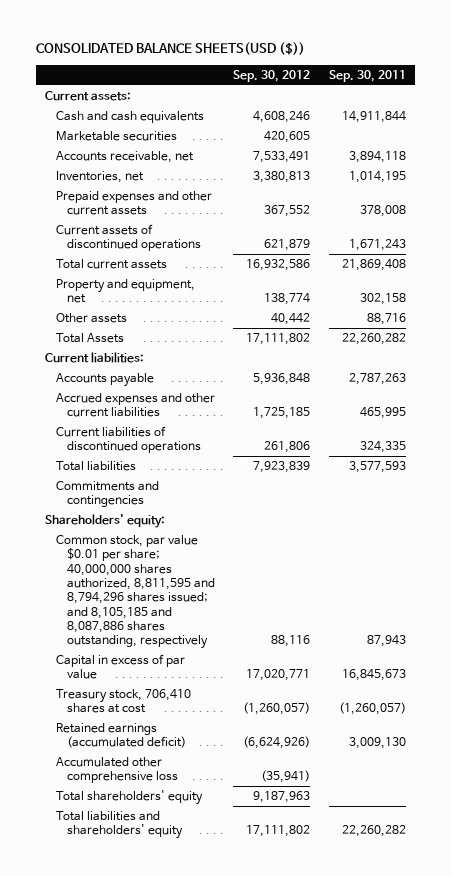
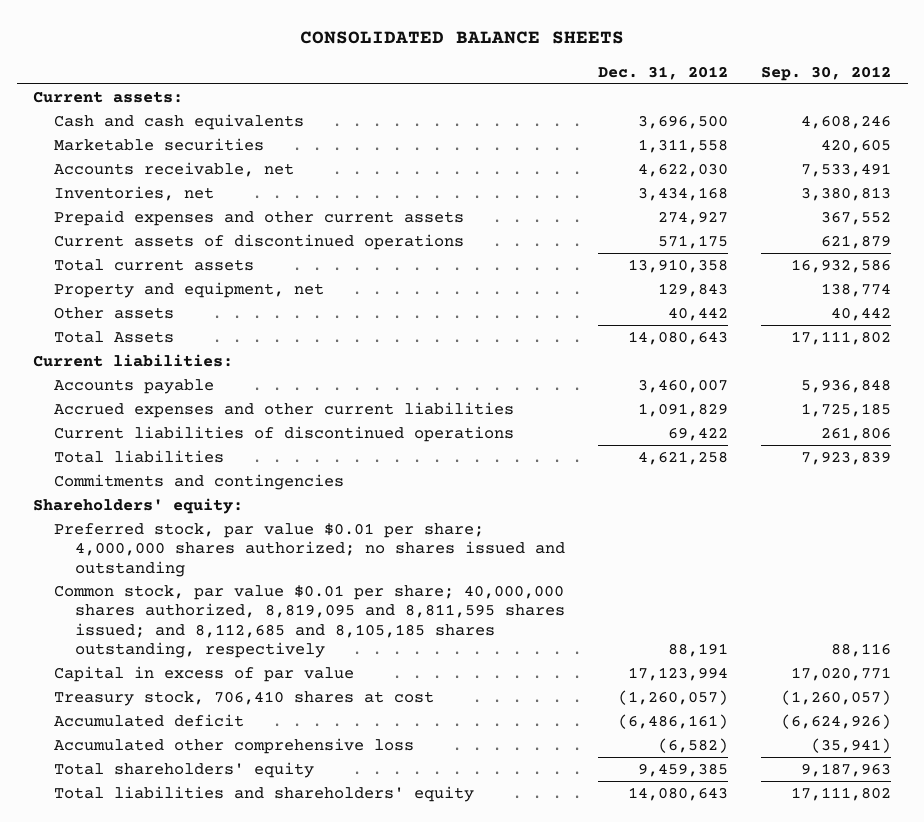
[35,42,305,56] CONSOLIDATED BALANCE SHEETS(USD ($)) -> [300,31,625,45] CONSOLIDATED BALANCE SHEETS
[328,70,406,83] Sep. 30, 2011 -> none
none -> [598,65,729,80] Dec. 31, 2012
none -> [54,522,566,577] Preferred stock, par value $0.01 per share; 4,000,000 shares authorized; no shares issued and outstanding
[55,535,215,650] Common stock, par value $0.01 per share; 40,000,000 shares authorized, 8,811,595 and 8,794,296 shares issued; and 8,105,185 and 8,087,886 shares outstanding, respectively -> [54,584,566,658] Common stock, par value $0.01 per share; 40,000,000 shares authorized, 8,819,095 and 8,811,595 shares issued; and 8,112,685 and 8,105,185 shares outstanding, respectively
[55,723,186,749] Retained earnings (accumulated deficit) -> [54,713,245,727] Accumulated deficit

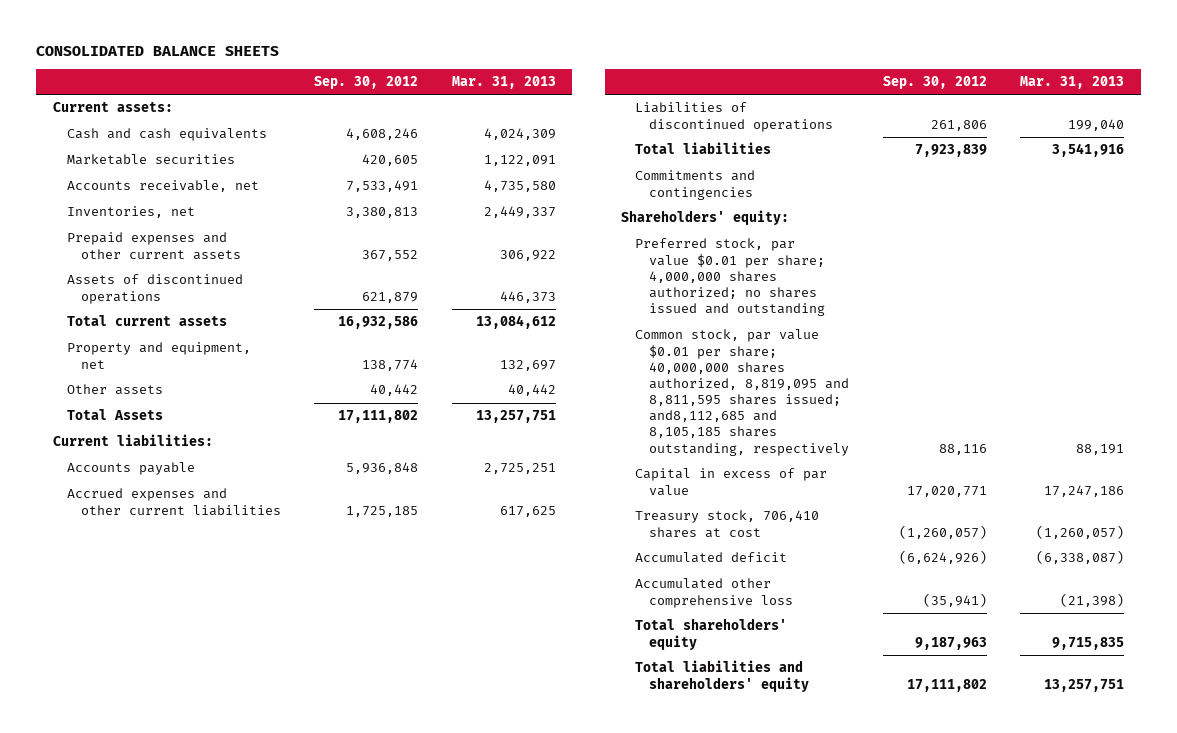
[598,65,729,80] Dec. 31, 2012 -> none
none -> [451,75,556,89] Mar. 31, 2013
[54,233,465,250] Current assets of discontinued operations -> [66,274,243,304] Assets of discontinued operations
[54,425,515,442] Current liabilities of discontinued operations -> [635,102,834,132] Liabilities of discontinued operations
[54,584,566,658] Common stock, par value $0.01 per share; 40,000,000 shares authorized, 8,819,095 and 8,811,595 shares issued; and 8,112,685 and 8,105,185 shares outstanding, respectively -> [635,329,850,456] Common stock, par value $0.01 per share; 40,000,000 shares authorized, 8,819,095 and 8,811,595 shares issued; and8,112,685 and 8,105,185 shares outstanding, respectively

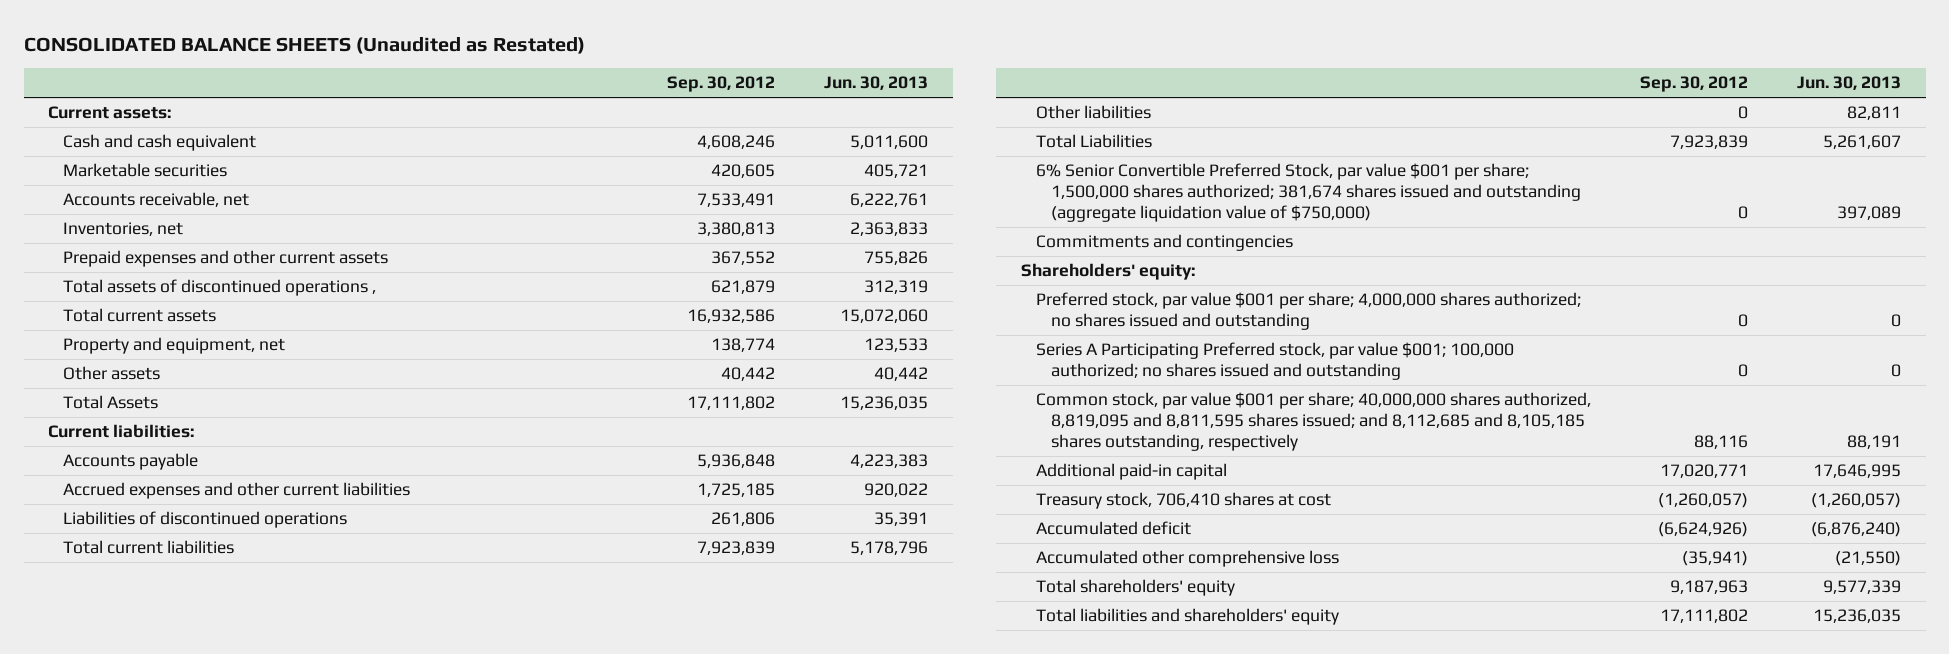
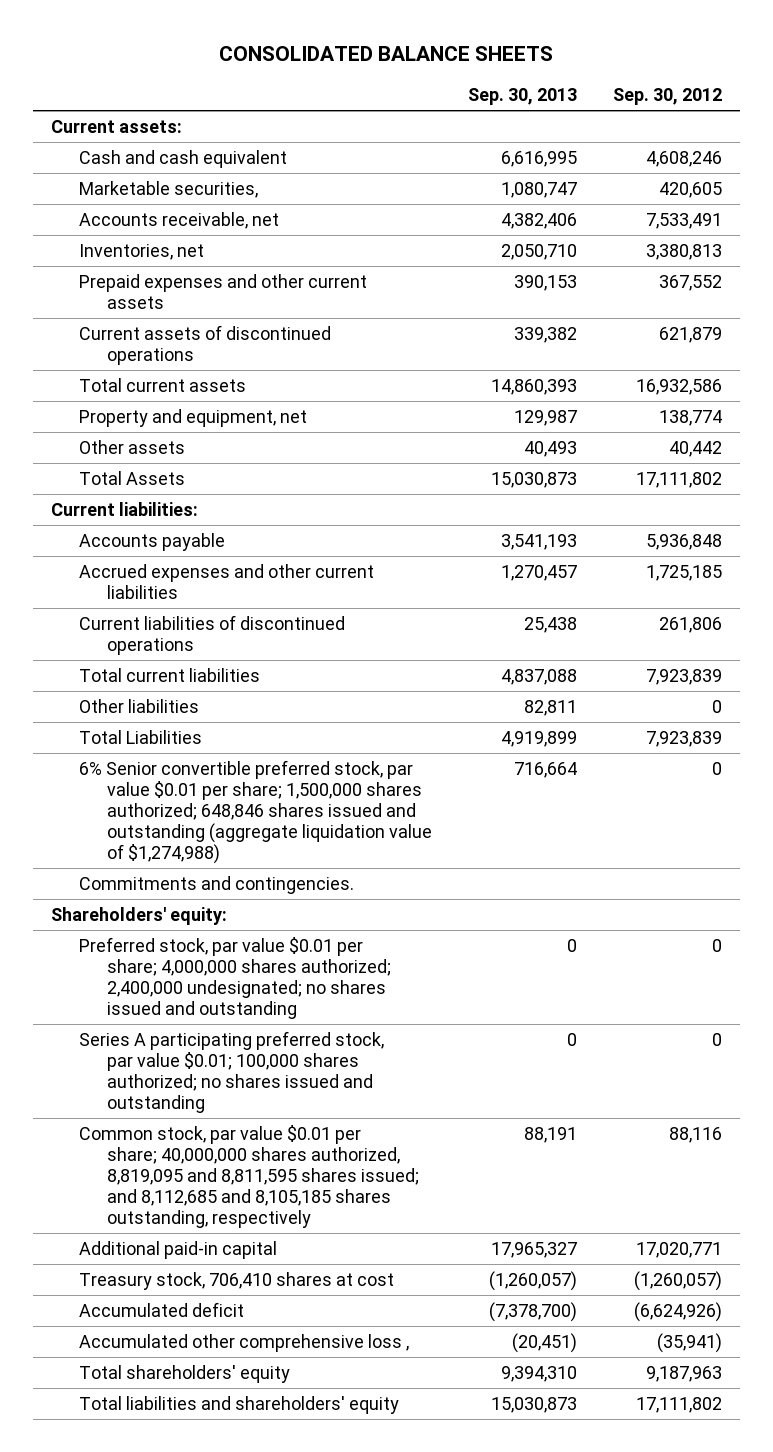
[23,36,585,54] CONSOLIDATED BALANCE SHEETS (Unaudited as Restated) -> [219,45,554,61] CONSOLIDATED BALANCE SHEETS
[824,76,929,91] Jun. 30, 2013 -> none
none -> [468,88,578,106] Sep. 30, 2013
[63,163,228,178] Marketable securities -> [78,180,258,198] Marketable securities,
[63,279,377,297] Total assets of discontinued operations , -> [78,324,331,365] Current assets of discontinued operations
[63,511,348,529] Liabilities of discontinued operations -> [78,614,345,655] Current liabilities of discontinued operations
[1036,163,1582,223] 6% Senior Convertible Preferred Stock, par value $001 per share; 1,500,000 shares authorized; 381,674 shares issued and outstanding (aggregate liquidation value of $750,000) -> [78,759,432,864] 6% Senior convertible preferred stock, par value $0.01 per share; 1,500,000 shares authorized; 648,846 shares issued and outstanding (aggregate liquidation value of $1,274,988)
[1036,234,1294,252] Commitments and contingencies -> [78,875,354,894] Commitments and contingencies.
[1036,292,1582,331] Preferred stock, par value $001 per share; 4,000,000 shares authorized; no shares issued and outstanding -> [78,936,391,1019] Preferred stock, par value $0.01 per share; 4,000,000 shares authorized; 2,400,000 undesignated; no shares issued and outstanding
[1036,342,1515,381] Series A Participating Preferred stock, par value $001; 100,000 authorized; no shares issued and outstanding -> [78,1030,384,1113] Series A participating preferred stock, par value $0.01; 100,000 shares authorized; no shares issued and outstanding
[1036,392,1592,452] Common stock, par value $001 per share; 40,000,000 shares authorized, 8,819,095 and 8,811,595 shares issued; and 8,112,685 and 8,105,185 shares outstanding, respectively -> [78,1124,419,1228] Common stock, par value $0.01 per share; 40,000,000 shares authorized, 8,819,095 and 8,811,595 shares issued; and 8,112,685 and 8,105,185 shares outstanding, respectively
[1036,550,1340,568] Accumulated other comprehensive loss -> [78,1333,409,1352] Accumulated other comprehensive loss ,

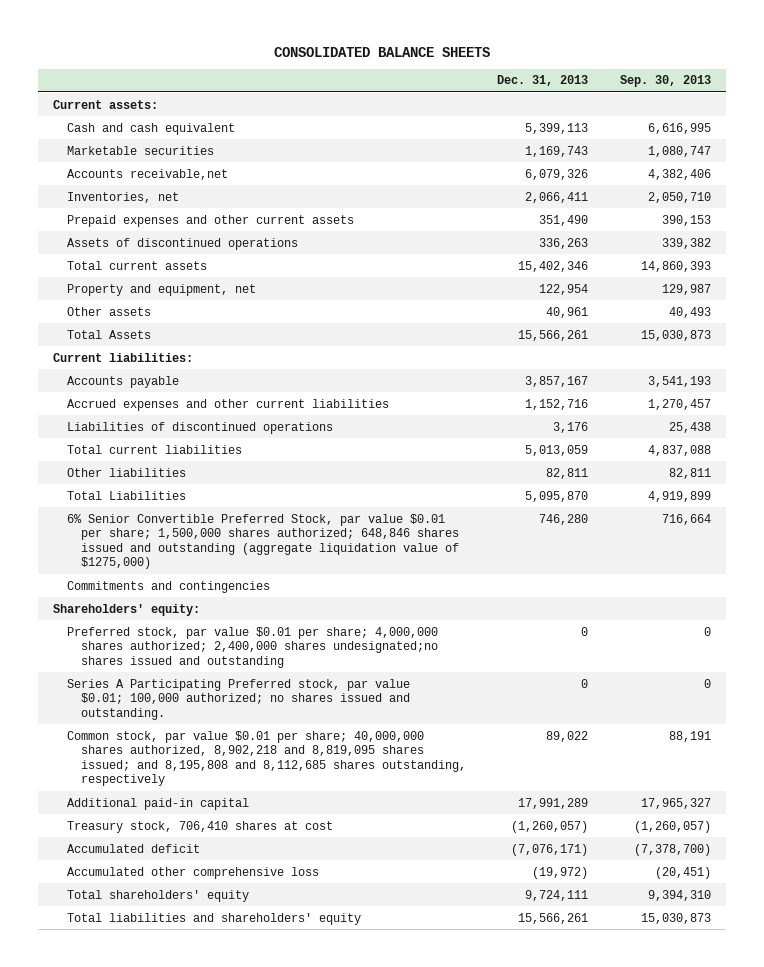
[613,88,723,106] Sep. 30, 2012 -> none
none -> [497,75,589,87] Dec. 31, 2013
[78,180,258,198] Marketable securities, -> [67,145,215,155] Marketable securities
[78,211,279,229] Accounts receivable, net -> [67,168,229,180] Accounts receivable,net
[78,324,331,365] Current assets of discontinued operations -> [67,237,299,250] Assets of discontinued operations
[78,614,345,655] Current liabilities of discontinued operations -> [67,421,334,434] Liabilities of discontinued operations
[78,759,432,864] 6% Senior convertible preferred stock, par value $0.01 per share; 1,500,000 shares authorized; 648,846 shares issued and outstanding (aggregate liquidation value of $1,274,988) -> [67,513,460,570] 6% Senior Convertible Preferred Stock, par value $0.01 per share; 1,500,000 shares authorized; 648,846 shares issued and outstanding (aggregate liquidation value of $1275,000)
[78,875,354,894] Commitments and contingencies. -> [67,580,271,593] Commitments and contingencies
[78,936,391,1019] Preferred stock, par value $0.01 per share; 4,000,000 shares authorized; 2,400,000 undesignated; no shares issued and outstanding -> [67,626,439,668] Preferred stock, par value $0.01 per share; 4,000,000 shares authorized; 2,400,000 shares undesignated;no shares issued and outstanding
[78,1030,384,1113] Series A participating preferred stock, par value $0.01; 100,000 shares authorized; no shares issued and outstanding -> [67,678,411,720] Series A Participating Preferred stock, par value $0.01; 100,000 authorized; no shares issued and outstanding.
[78,1124,419,1228] Common stock, par value $0.01 per share; 40,000,000 shares authorized, 8,819,095 and 8,811,595 shares issued; and 8,112,685 and 8,105,185 shares outstanding, respectively -> [67,730,467,787] Common stock, par value $0.01 per share; 40,000,000 shares authorized, 8,902,218 and 8,819,095 shares issued; and 8,195,808 and 8,112,685 shares outstanding, respectively
[78,1333,409,1352] Accumulated other comprehensive loss , -> [67,866,320,879] Accumulated other comprehensive loss

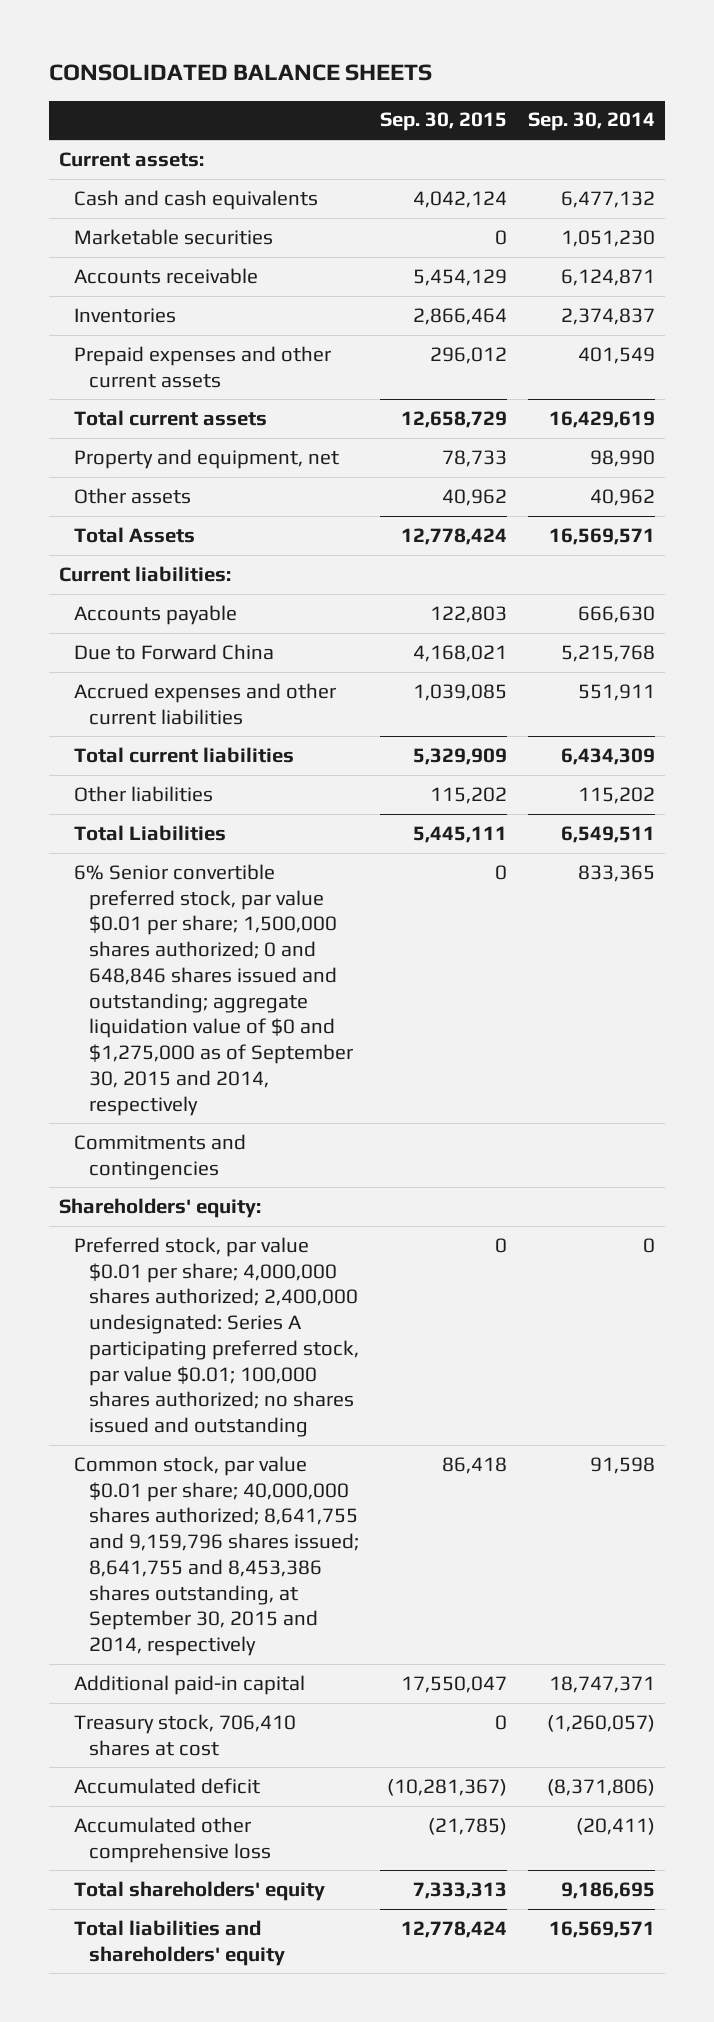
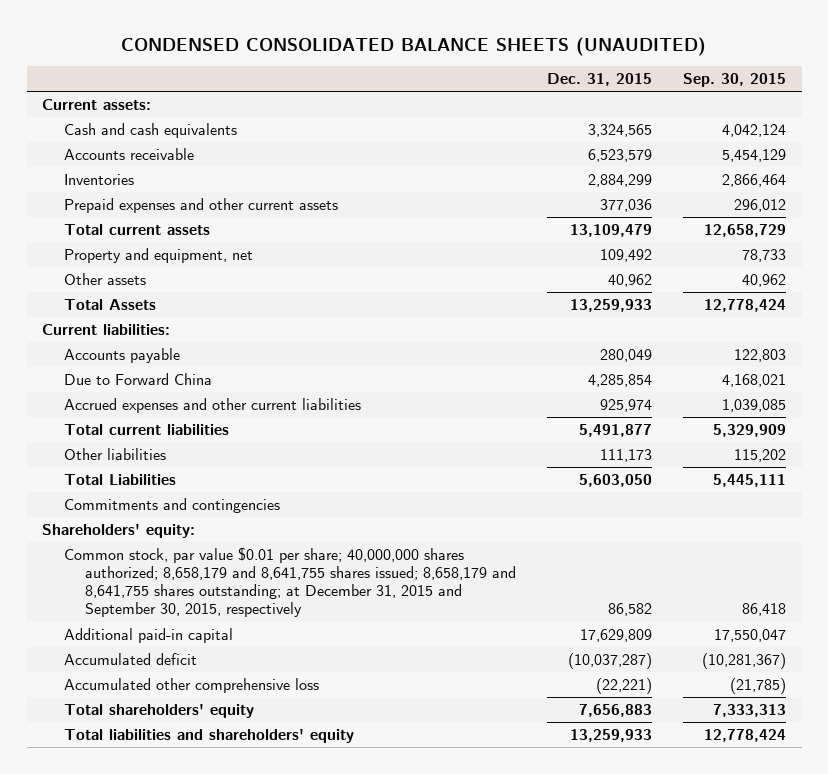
[48,64,432,82] CONSOLIDATED BALANCE SHEETS -> [121,36,707,56] CONDENSED CONSOLIDATED BALANCE SHEETS (UNAUDITED)
[527,112,655,132] Sep. 30, 2014 -> none
none -> [547,73,653,87] Dec. 31, 2015
[74,228,274,245] Marketable securities -> none
[74,863,354,1116] 6% Senior convertible preferred stock, par value $0.01 per share; 1,500,000 shares authorized; 0 and 648,846 shares issued and outstanding; aggregate liquidation value of $0 and $1,275,000 as of September 30, 2015 and 2014, respectively -> none
[74,1236,360,1438] Preferred stock, par value $0.01 per share; 4,000,000 shares authorized; 2,400,000 undesignated: Series A participating preferred stock, par value $0.01; 100,000 shares authorized; no shares issued and outstanding -> none
[74,1455,360,1657] Common stock, par value $0.01 per share; 40,000,000 shares authorized; 8,641,755 and 9,159,796 shares issued; 8,641,755 and 8,453,386 shares outstanding, at September 30, 2015 and 2014, respectively -> [63,547,517,618] Common stock, par value $0.01 per share; 40,000,000 shares authorized; 8,658,179 and 8,641,755 shares issued; 8,658,179 and 8,641,755 shares outstanding; at December 31, 2015 and September 30, 2015, respectively
[74,1713,297,1756] Treasury stock, 706,410 shares at cost -> none

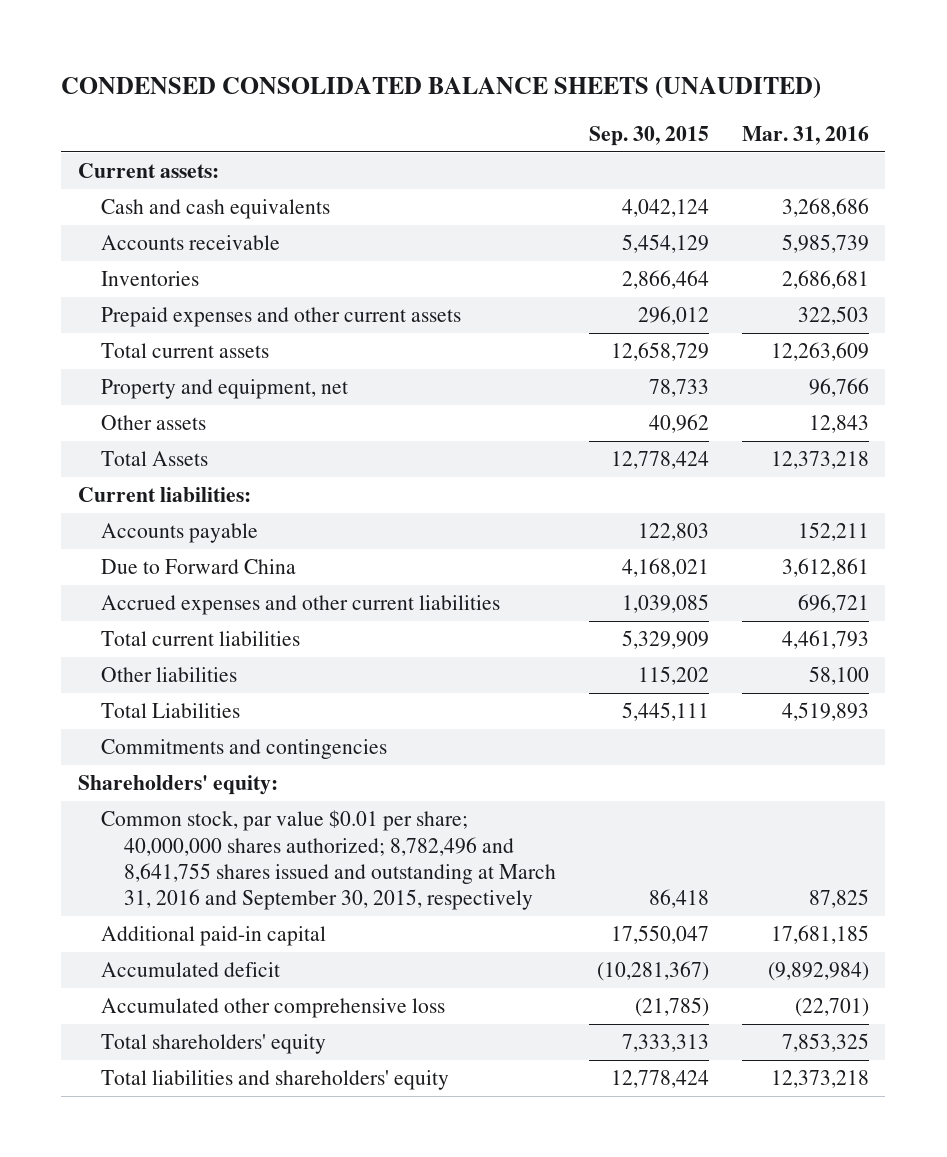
[547,73,653,87] Dec. 31, 2015 -> none
none -> [741,125,869,145] Mar. 31, 2016
[63,547,517,618] Common stock, par value $0.01 per share; 40,000,000 shares authorized; 8,658,179 and 8,641,755 shares issued; 8,658,179 and 8,641,755 shares outstanding; at December 31, 2015 and September 30, 2015, respectively -> [100,810,557,911] Common stock, par value $0.01 per share; 40,000,000 shares authorized; 8,782,496 and 8,641,755 shares issued and outstanding at March 31, 2016 and September 30, 2015, respectively

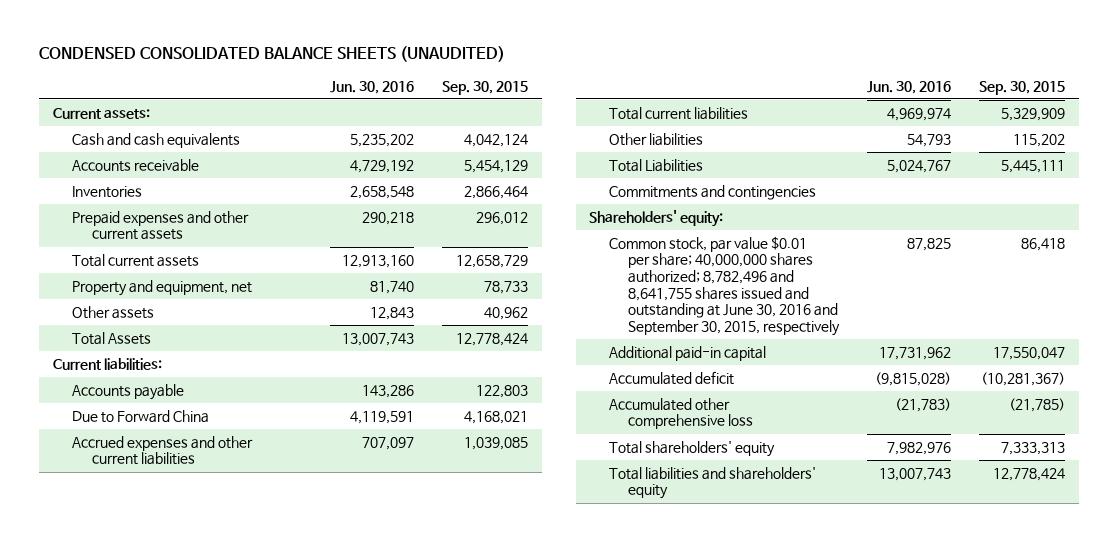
[741,125,869,145] Mar. 31, 2016 -> none
none -> [330,80,415,94] Jun. 30, 2016
[100,810,557,911] Common stock, par value $0.01 per share; 40,000,000 shares authorized; 8,782,496 and 8,641,755 shares issued and outstanding at March 31, 2016 and September 30, 2015, respectively -> [608,235,841,337] Common stock, par value $0.01 per share; 40,000,000 shares authorized; 8,782,496 and 8,641,755 shares issued and outstanding at June 30, 2016 and September 30, 2015, respectively

